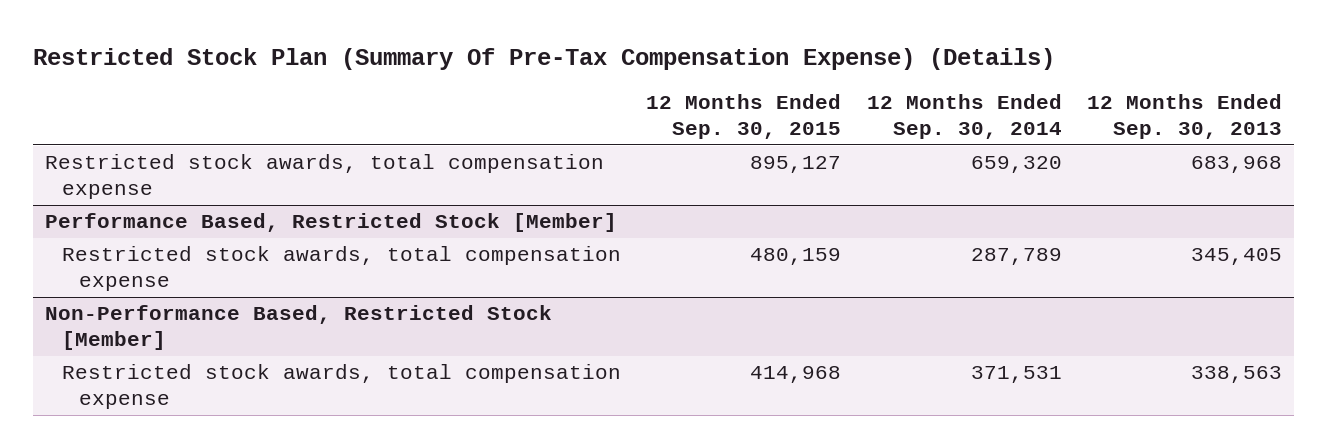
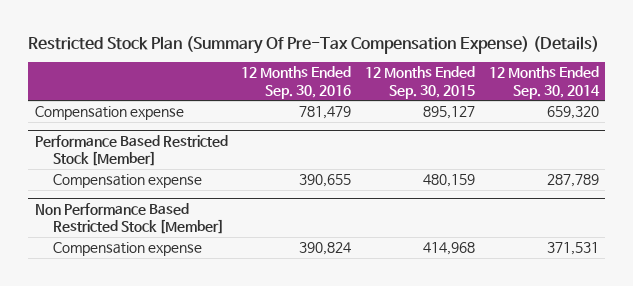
[1086,94,1282,140] 12 Months Ended Sep. 30, 2013 -> none
none -> [241,66,352,99] 12 Months Ended Sep. 30, 2016
[45,154,605,200] Restricted stock awards, total compensation expense -> [34,106,184,121] Compensation expense
[45,213,618,233] Performance Based, Restricted Stock [Member] -> [34,134,228,167] Performance Based Restricted Stock [Member]
[62,246,622,292] Restricted stock awards, total compensation expense -> [53,174,203,189] Compensation expense
[45,305,553,351] Non-Performance Based, Restricted Stock [Member] -> [34,202,225,235] Non Performance Based Restricted Stock [Member]
[62,364,622,410] Restricted stock awards, total compensation expense -> [53,242,203,257] Compensation expense

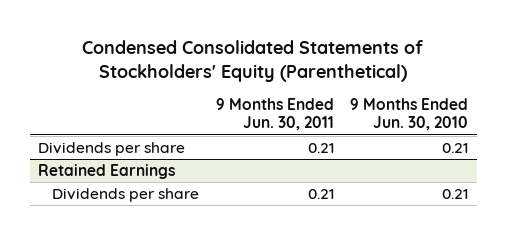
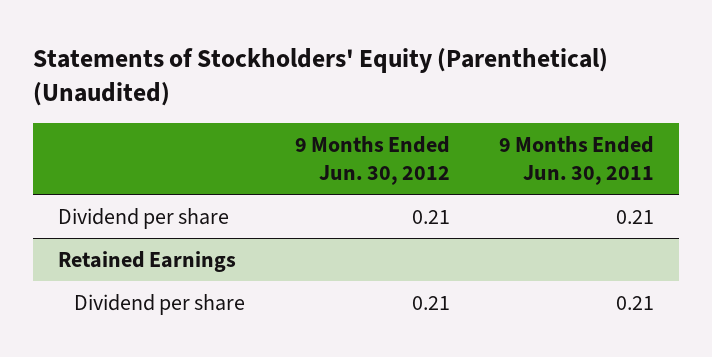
[82,39,424,82] Condensed Consolidated Statements of Stockholders' Equity (Parenthetical) -> [32,48,608,107] Statements of Stockholders' Equity (Parenthetical) (Unaudited)
[350,98,469,131] 9 Months Ended Jun. 30, 2010 -> none
none -> [294,135,450,185] 9 Months Ended Jun. 30, 2012
[38,142,186,157] Dividends per share -> [57,207,229,229] Dividend per share
[52,188,200,203] Dividends per share -> [73,293,245,315] Dividend per share

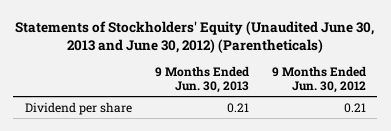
[32,48,608,107] Statements of Stockholders' Equity (Parenthetical) (Unaudited) -> [15,20,375,53] Statements of Stockholders' Equity (Unaudited June 30, 2013 and June 30, 2012) (Parentheticals)
[499,135,655,185] 9 Months Ended Jun. 30, 2011 -> none
none -> [154,66,249,94] 9 Months Ended Jun. 30, 2013
[57,250,236,272] Retained Earnings -> none
[73,293,245,315] Dividend per share -> none

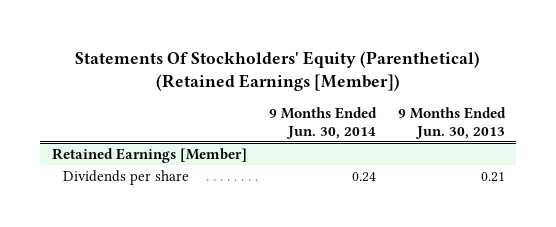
[15,20,375,53] Statements of Stockholders' Equity (Unaudited June 30, 2013 and June 30, 2012) (Parentheticals) -> [75,50,481,92] Statements Of Stockholders' Equity (Parenthetical) (Retained Earnings [Member])
[271,66,366,94] 9 Months Ended Jun. 30, 2012 -> none
none -> [268,107,377,139] 9 Months Ended Jun. 30, 2014
none -> [51,148,247,164] Retained Earnings [Member]
[24,101,132,115] Dividend per share -> [63,170,190,186] Dividends per share

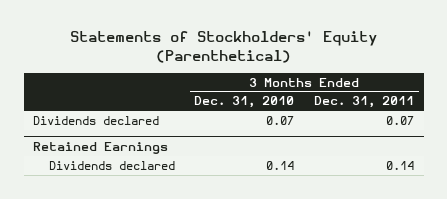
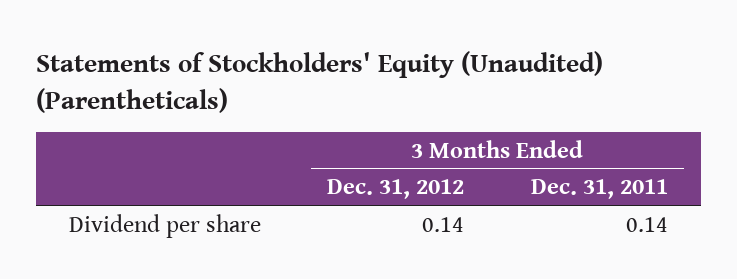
[69,31,377,63] Statements of Stockholders' Equity (Parenthetical) -> [35,51,603,113] Statements of Stockholders' Equity (Unaudited) (Parentheticals)
[194,96,295,109] Dec. 31, 2010 -> none
none -> [327,179,465,200] Dec. 31, 2012
[33,141,169,154] Retained Earnings -> none
[48,160,175,170] Dividends declared -> none
[33,115,160,125] Dividends declared -> [68,213,261,238] Dividend per share
[385,115,414,125] 0.07 -> [625,216,668,232] 0.14

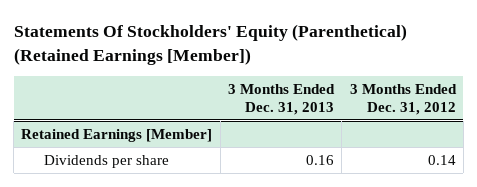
[35,51,603,113] Statements of Stockholders' Equity (Unaudited) (Parentheticals) -> [13,24,407,65] Statements Of Stockholders' Equity (Parenthetical) (Retained Earnings [Member])
[530,179,668,200] Dec. 31, 2011 -> none
none -> [227,83,335,115] 3 Months Ended Dec. 31, 2013
none -> [21,128,213,142] Retained Earnings [Member]
[68,213,261,238] Dividend per share -> [44,154,170,168] Dividends per share

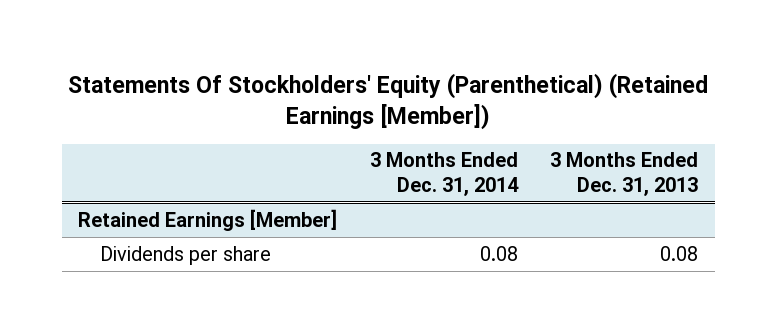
[349,83,457,115] 3 Months Ended Dec. 31, 2012 -> none
none -> [369,152,519,197] 3 Months Ended Dec. 31, 2014
[305,154,334,165] 0.16 -> [660,245,699,261] 0.08

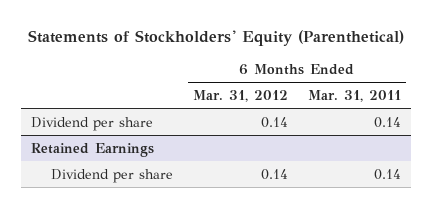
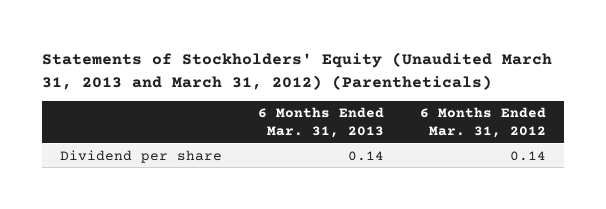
[27,30,404,47] Statements of Stockholders' Equity (Parenthetical) -> [41,52,552,90] Statements of Stockholders' Equity (Unaudited March 31, 2013 and March 31, 2012) (Parentheticals)
[308,89,402,102] Mar. 31, 2011 -> none
none -> [257,106,384,139] 6 Months Ended Mar. 31, 2013
[30,142,154,157] Retained Earnings -> none
[51,168,174,183] Dividend per share -> none

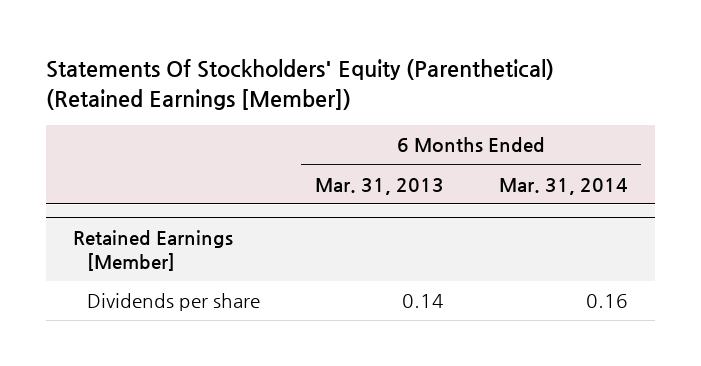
[41,52,552,90] Statements of Stockholders' Equity (Unaudited March 31, 2013 and March 31, 2012) (Parentheticals) -> [46,58,555,110] Statements Of Stockholders' Equity (Parenthetical) (Retained Earnings [Member])
[420,106,547,139] 6 Months Ended Mar. 31, 2012 -> none
none -> [498,177,628,195] Mar. 31, 2014
none -> [73,229,234,272] Retained Earnings [Member]
[59,149,222,163] Dividend per share -> [87,293,261,312] Dividends per share

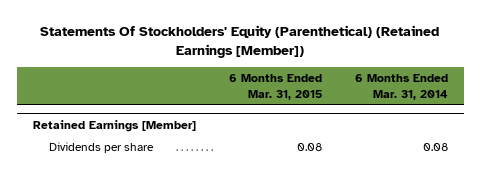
[315,177,445,195] Mar. 31, 2013 -> none
none -> [228,74,322,100] 6 Months Ended Mar. 31, 2015
[585,294,628,309] 0.16 -> [422,143,448,152] 0.08

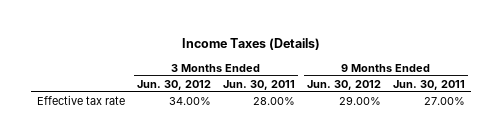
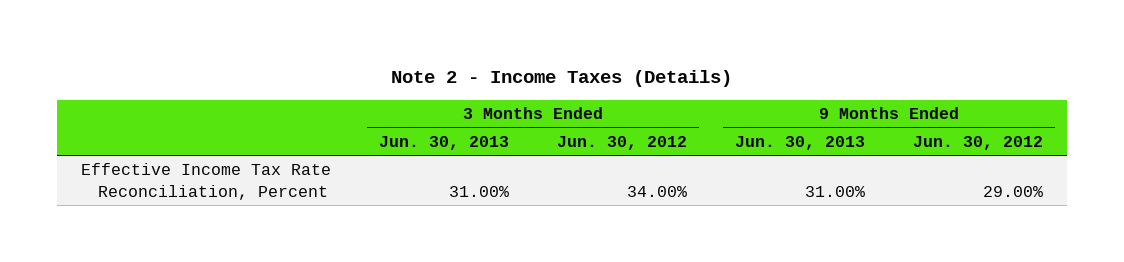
[182,38,321,51] Income Taxes (Details) -> [390,70,732,88] Note 2 - Income Taxes (Details)
[223,79,296,90] Jun. 30, 2011 -> none
[393,79,466,90] Jun. 30, 2011 -> none
none -> [379,135,510,150] Jun. 30, 2013
none -> [734,135,865,150] Jun. 30, 2013
[37,95,126,106] Effective tax rate -> [81,163,332,200] Effective Income Tax Rate Reconciliation, Percent

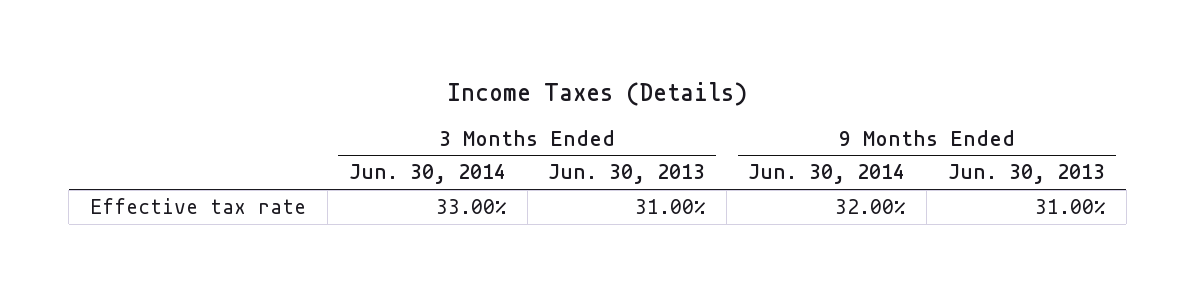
[390,70,732,88] Note 2 - Income Taxes (Details) -> [447,82,748,107] Income Taxes (Details)
[556,135,687,150] Jun. 30, 2012 -> none
[912,135,1043,150] Jun. 30, 2012 -> none
none -> [348,164,506,185] Jun. 30, 2014
none -> [748,164,906,185] Jun. 30, 2014
[81,163,332,200] Effective Income Tax Rate Reconciliation, Percent -> [90,197,307,214] Effective tax rate

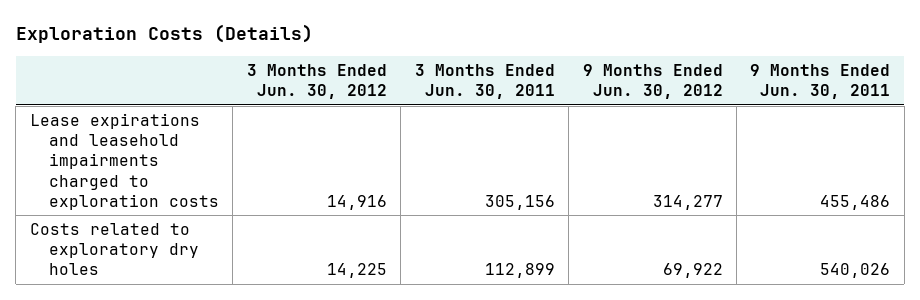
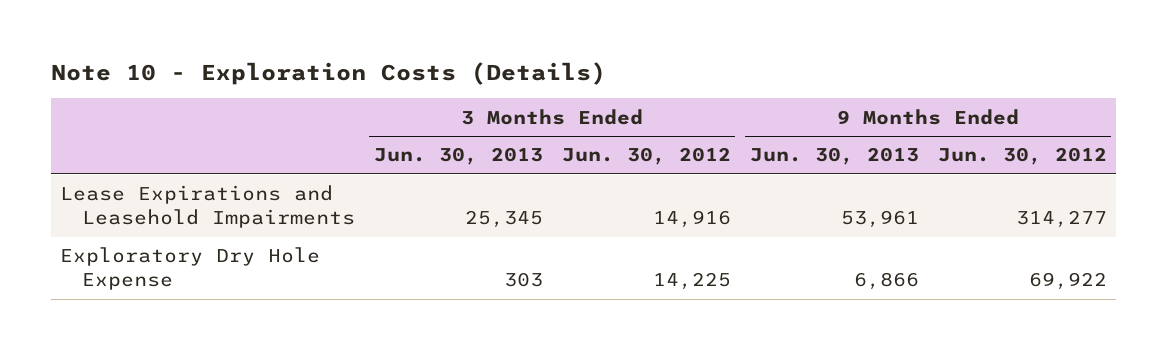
[15,24,313,44] Exploration Costs (Details) -> [50,61,606,85] Note 10 - Exploration Costs (Details)
[414,63,555,99] 3 Months Ended Jun. 30, 2011 -> none
[750,63,891,99] 9 Months Ended Jun. 30, 2011 -> none
none -> [373,147,543,166] Jun. 30, 2013
none -> [749,147,919,166] Jun. 30, 2013
[29,112,219,210] Lease expirations and leasehold impairments charged to exploration costs -> [60,185,355,229] Lease Expirations and Leasehold Impairments
[29,222,199,276] Costs related to exploratory dry holes -> [60,247,321,291] Exploratory Dry Hole Expense

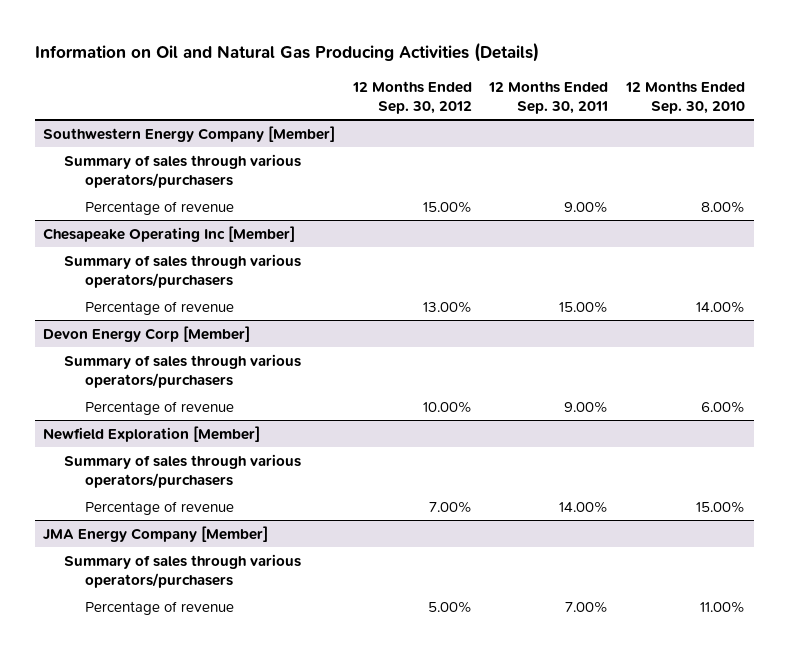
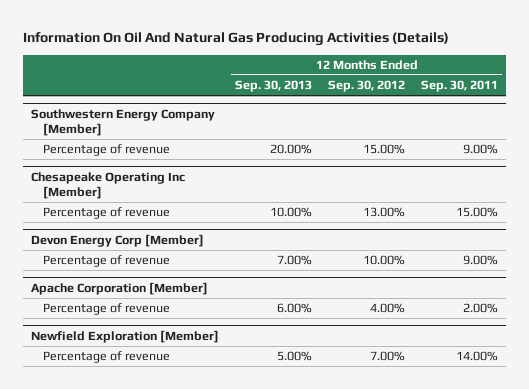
[34,41,539,62] Information on Oil and Natural Gas Producing Activities (Details) -> [22,32,449,47] Information On Oil And Natural Gas Producing Activities (Details)
[624,80,745,114] 12 Months Ended Sep. 30, 2010 -> none
none -> [234,80,312,93] Sep. 30, 2013
[64,153,302,188] Summary of sales through various operators/purchasers -> none
[64,253,302,288] Summary of sales through various operators/purchasers -> none
[64,353,302,388] Summary of sales through various operators/purchasers -> none
none -> [30,281,208,295] Apache Corporation [Member]
none -> [42,303,170,316] Percentage of revenue
[64,453,302,488] Summary of sales through various operators/purchasers -> none
[43,525,269,542] JMA Energy Company [Member] -> none
[64,553,302,588] Summary of sales through various operators/purchasers -> none
[84,600,234,615] Percentage of revenue -> none

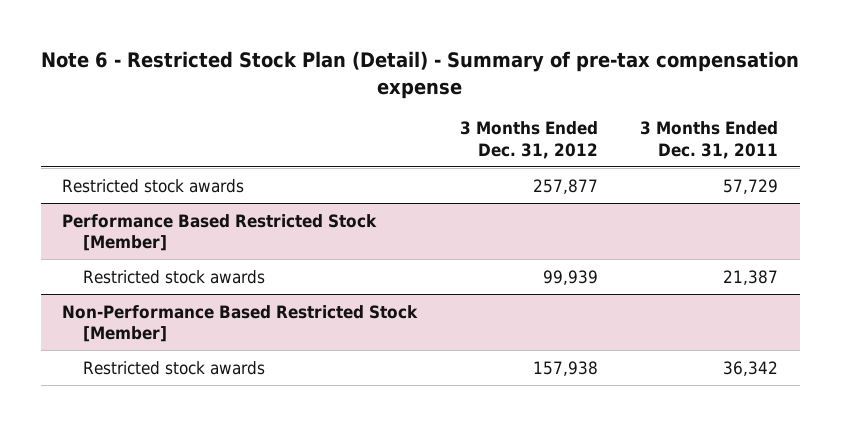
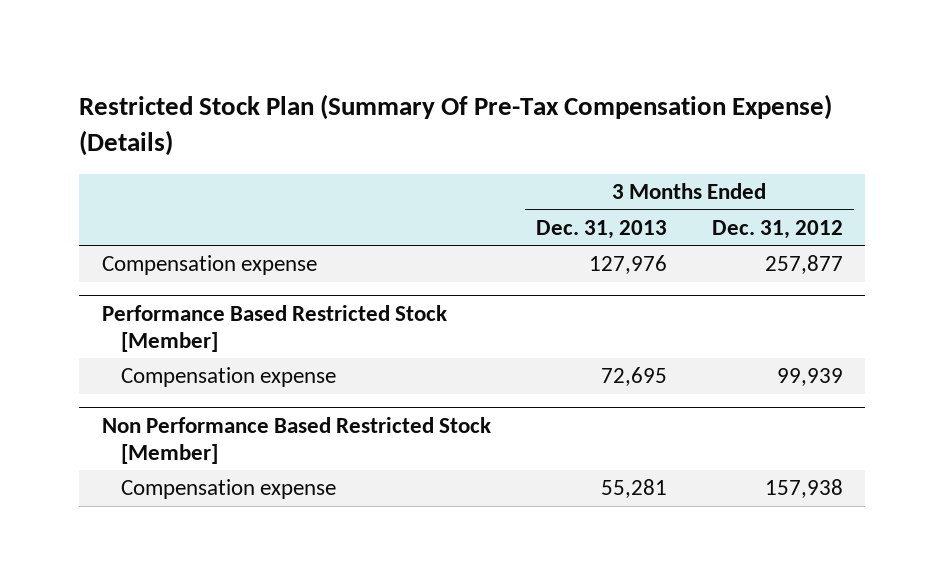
[41,51,800,99] Note 6 - Restricted Stock Plan (Detail) - Summary of pre-tax compensation expense -> [79,94,833,156] Restricted Stock Plan (Summary Of Pre-Tax Compensation Expense) (Details)
[640,120,779,159] 3 Months Ended Dec. 31, 2011 -> none
none -> [535,219,667,239] Dec. 31, 2013
[62,178,245,193] Restricted stock awards -> [101,255,317,276] Compensation expense
[82,269,265,284] Restricted stock awards -> [121,367,337,388] Compensation expense
[62,304,419,343] Non-Performance Based Restricted Stock [Member] -> [101,416,491,464] Non Performance Based Restricted Stock [Member]
[82,360,265,375] Restricted stock awards -> [121,479,337,500] Compensation expense

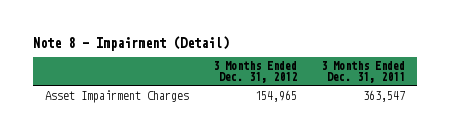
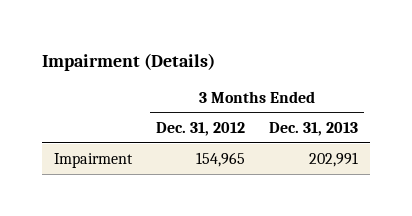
[32,35,229,51] Note 8 - Impairment (Detail) -> [42,53,216,72] Impairment (Details)
[321,60,406,84] 3 Months Ended Dec. 31, 2011 -> none
none -> [268,122,358,137] Dec. 31, 2013
[44,89,189,103] Asset Impairment Charges -> [54,153,134,169] Impairment

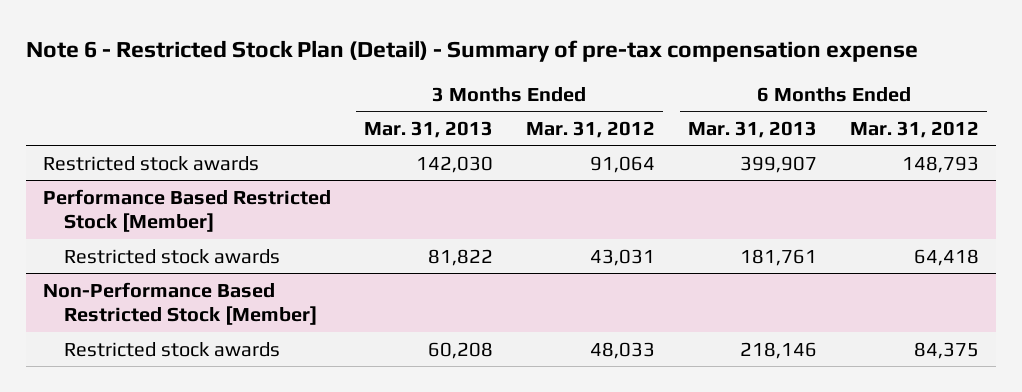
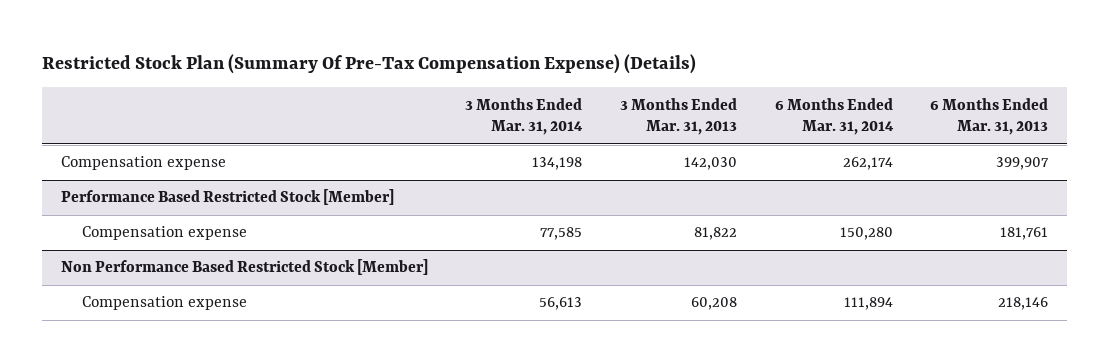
[26,40,919,63] Note 6 - Restricted Stock Plan (Detail) - Summary of pre-tax compensation expense -> [42,54,697,75] Restricted Stock Plan (Summary Of Pre-Tax Compensation Expense) (Details)
[525,120,655,138] Mar. 31, 2012 -> none
[850,120,980,138] Mar. 31, 2012 -> none
none -> [465,97,584,136] 3 Months Ended Mar. 31, 2014
none -> [774,97,894,136] 6 Months Ended Mar. 31, 2014
[42,155,259,171] Restricted stock awards -> [60,156,226,171] Compensation expense
[64,248,281,264] Restricted stock awards -> [81,226,247,241] Compensation expense
[42,281,318,326] Non-Performance Based Restricted Stock [Member] -> [60,259,428,276] Non Performance Based Restricted Stock [Member]
[64,341,281,357] Restricted stock awards -> [81,296,247,311] Compensation expense

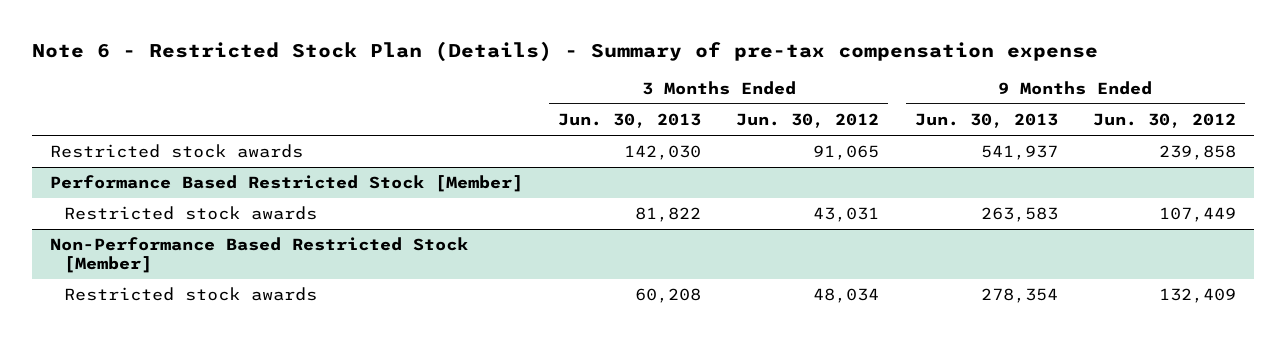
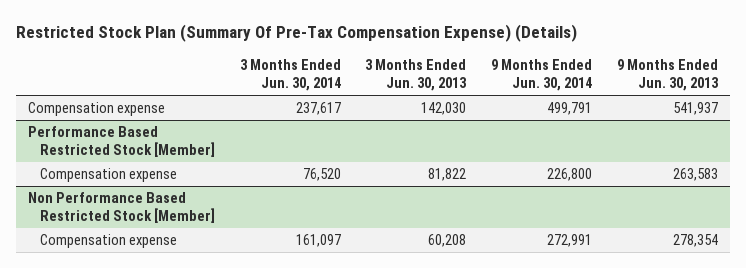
[32,41,1099,63] Note 6 - Restricted Stock Plan (Details) - Summary of pre-tax compensation expense -> [15,24,577,43] Restricted Stock Plan (Summary Of Pre-Tax Compensation Expense) (Details)
[736,113,880,129] Jun. 30, 2012 -> none
[1092,113,1236,129] Jun. 30, 2012 -> none
none -> [239,58,341,92] 3 Months Ended Jun. 30, 2014
none -> [491,58,593,92] 9 Months Ended Jun. 30, 2014
[49,144,303,159] Restricted stock awards -> [27,101,165,116] Compensation expense
[63,206,317,221] Restricted stock awards -> [39,167,177,182] Compensation expense
[49,237,468,274] Non-Performance Based Restricted Stock [Member] -> [27,191,215,224] Non Performance Based Restricted Stock [Member]
[63,287,317,302] Restricted stock awards -> [39,233,177,248] Compensation expense

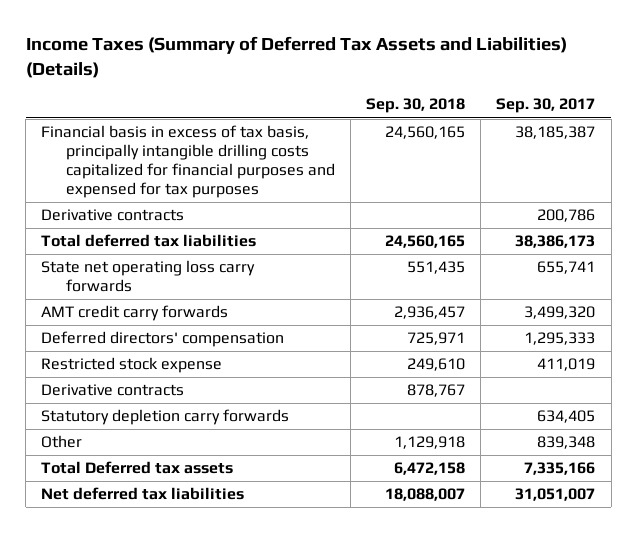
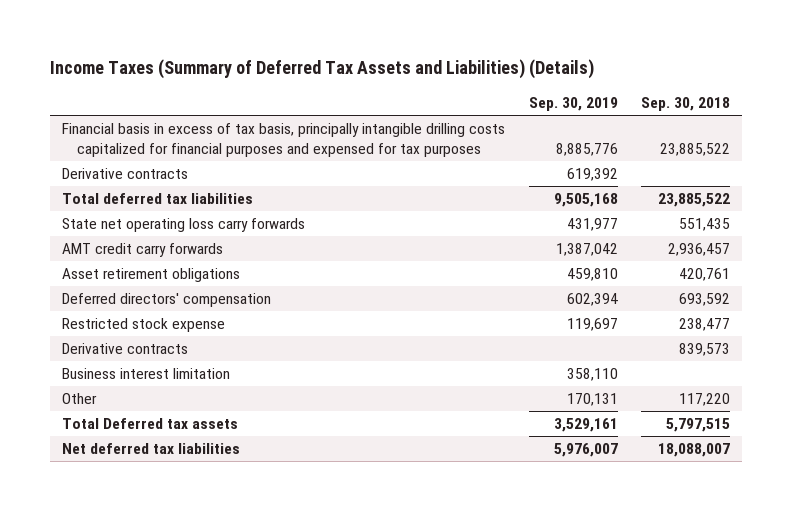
[496,98,596,114] Sep. 30, 2017 -> none
none -> [528,96,618,111] Sep. 30, 2019
[385,126,466,140] 24,560,165 -> [660,142,731,156] 23,885,522
[385,235,466,249] 24,560,165 -> [658,193,731,208] 23,885,522
[41,409,290,426] Statutory depletion carry forwards -> none
none -> [61,268,240,283] Asset retirement obligations
[407,332,466,346] 725,971 -> [679,293,731,307] 693,592
[407,358,466,372] 249,610 -> [679,318,731,332] 238,477
[407,384,466,398] 878,767 -> [679,343,731,357] 839,573
none -> [61,368,230,380] Business interest limitation
[394,436,466,450] 1,129,918 -> [679,393,731,407] 117,220
[394,462,466,476] 6,472,158 -> [666,418,731,433] 5,797,515

